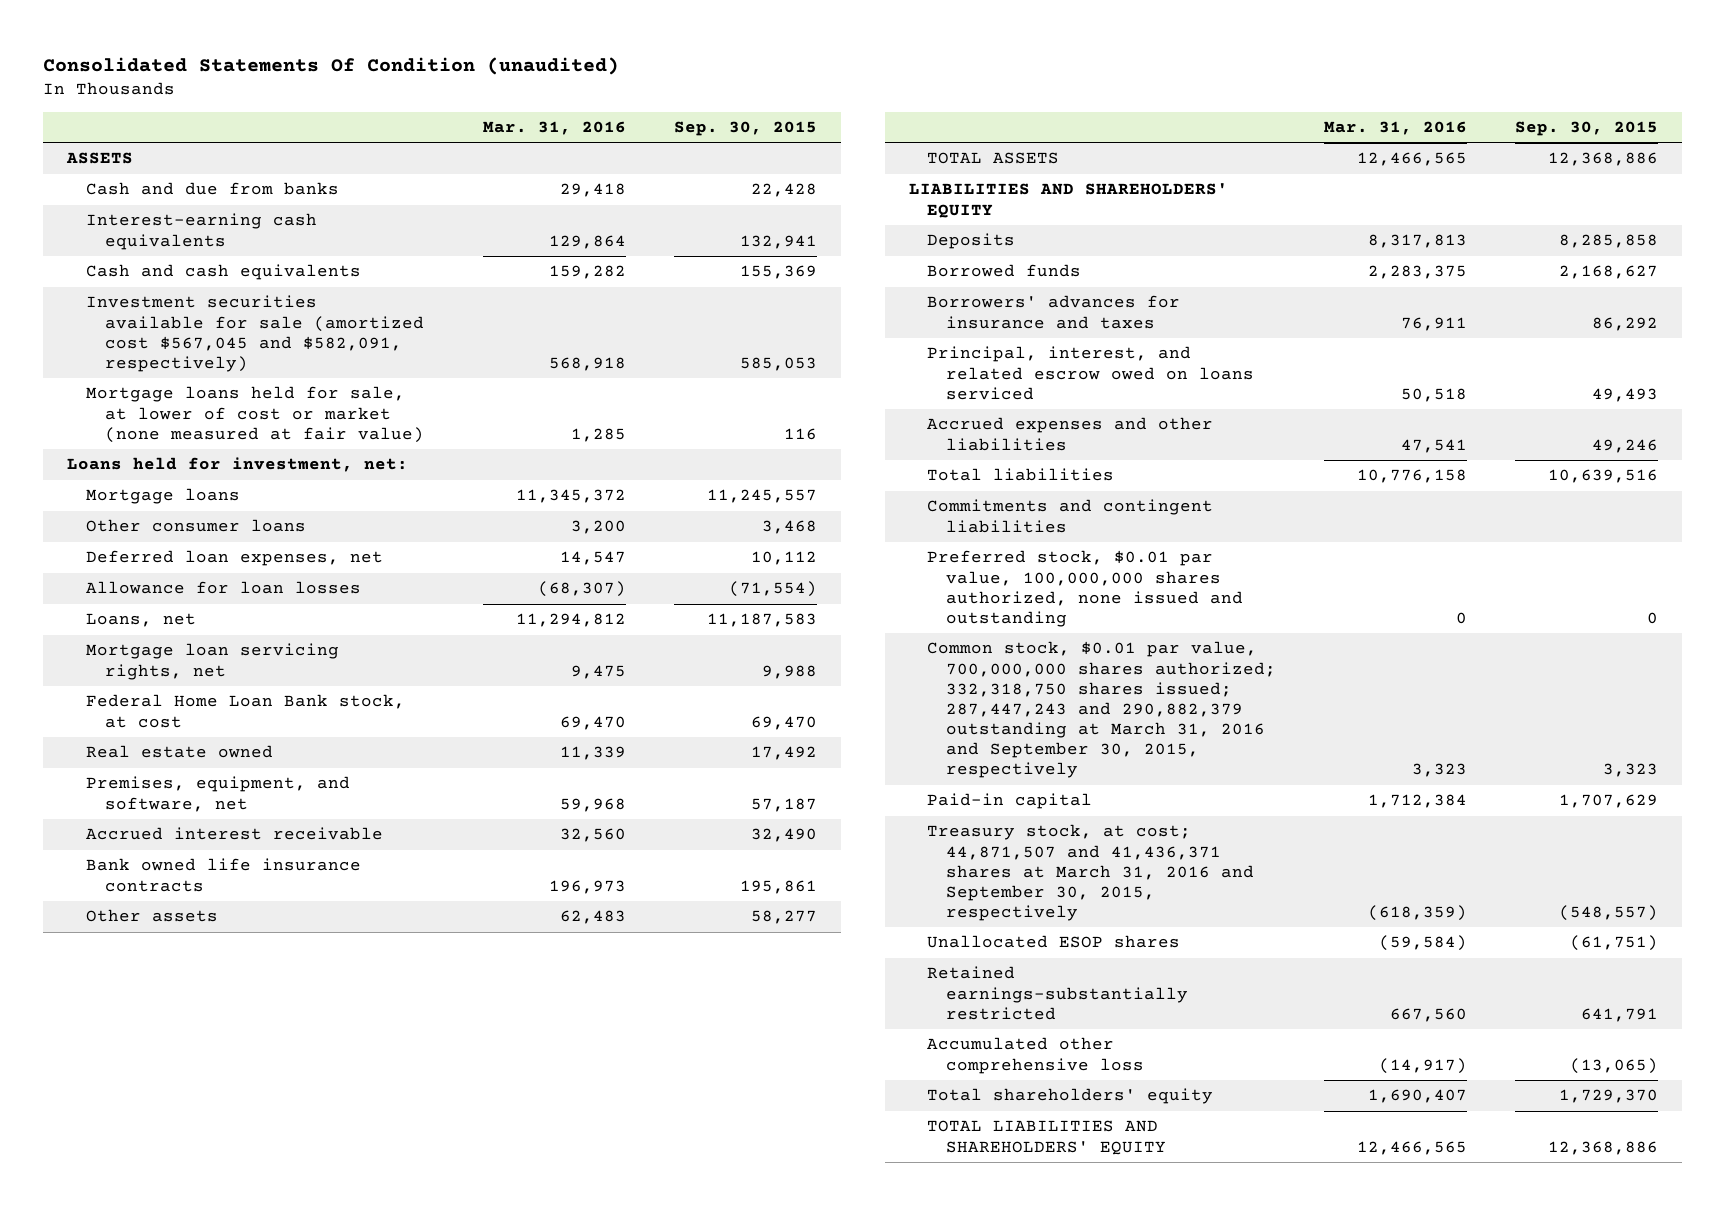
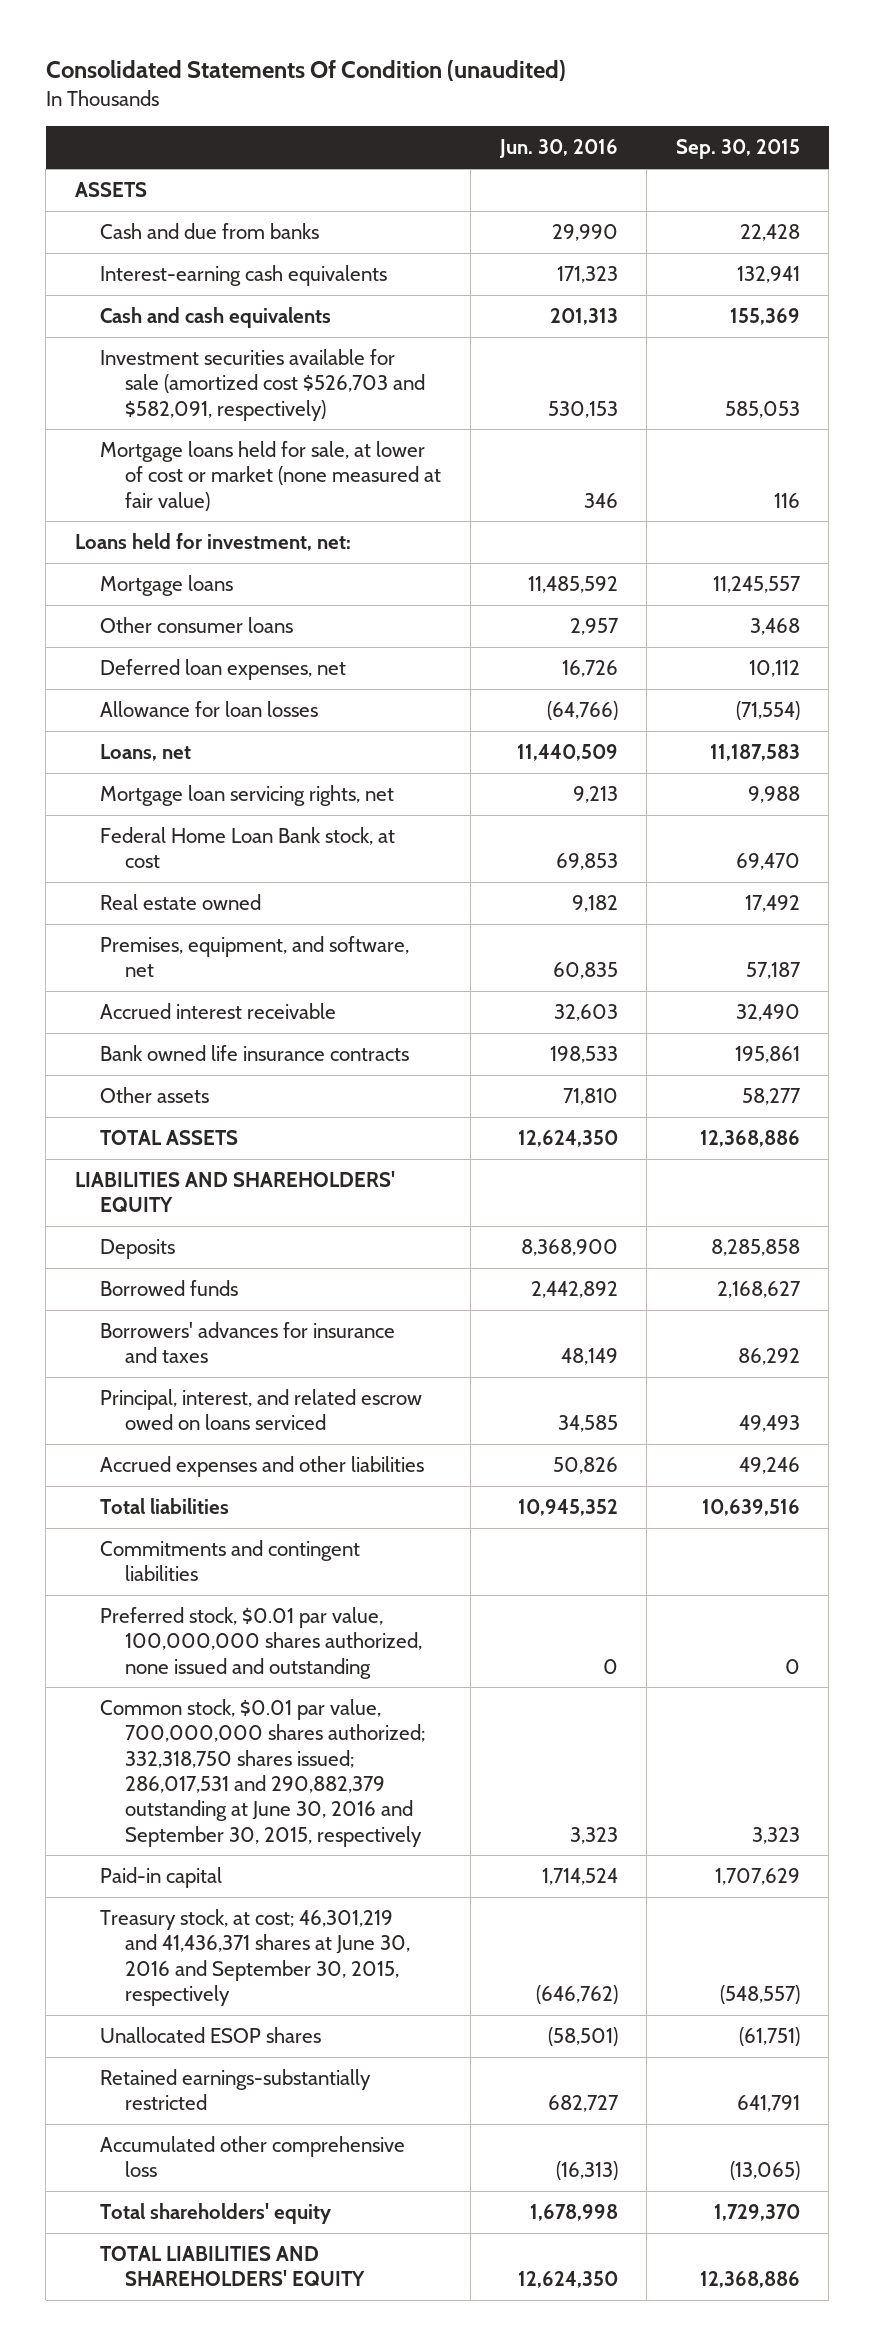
[482,121,626,136] Mar. 31, 2016 -> none
none -> [498,139,618,159] Jun. 30, 2016
[86,295,424,372] Investment securities available for sale (amortized cost $567,045 and $582,091, respectively) -> [99,349,426,421] Investment securities available for sale (amortized cost $526,703 and $582,091, respectively)
[927,641,1277,779] Common stock, $0.01 par value, 700,000,000 shares authorized; 332,318,750 shares issued; 287,447,243 and 290,882,379 outstanding at March 31, 2016 and September 30, 2015, respectively -> [99,1699,426,1847] Common stock, $0.01 par value, 700,000,000 shares authorized; 332,318,750 shares issued; 286,017,531 and 290,882,379 outstanding at June 30, 2016 and September 30, 2015, respectively
[927,824,1255,922] Treasury stock, at cost; 44,871,507 and 41,436,371 shares at March 31, 2016 and September 30, 2015, respectively -> [99,1909,411,2006] Treasury stock, at cost; 46,301,219 and 41,436,371 shares at June 30, 2016 and September 30, 2015, respectively

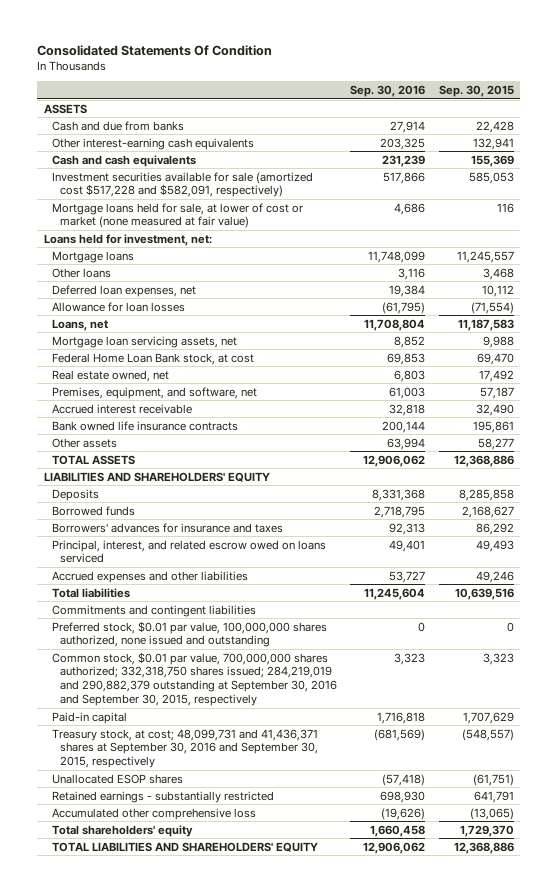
[45,59,566,81] Consolidated Statements Of Condition (unaudited) -> [37,44,273,56] Consolidated Statements Of Condition
[498,139,618,159] Jun. 30, 2016 -> none
none -> [350,84,426,97] Sep. 30, 2016
[99,265,387,287] Interest-earning cash equivalents -> [51,137,254,150] Other interest-earning cash equivalents
[99,349,426,421] Investment securities available for sale (amortized cost $526,703 and $582,091, respectively) -> [51,171,313,198] Investment securities available for sale (amortized cost $517,228 and $582,091, respectively)
[99,617,293,634] Other consumer loans -> [51,267,111,278] Other loans
[99,785,394,807] Mortgage loan servicing rights, net -> [51,335,237,348] Mortgage loan servicing assets, net
[99,894,261,911] Real estate owned -> [51,369,169,382] Real estate owned, net
[99,1699,426,1847] Common stock, $0.01 par value, 700,000,000 shares authorized; 332,318,750 shares issued; 286,017,531 and 290,882,379 outstanding at June 30, 2016 and September 30, 2015, respectively -> [51,651,337,707] Common stock, $0.01 par value, 700,000,000 shares authorized; 332,318,750 shares issued; 284,219,019 and 290,882,379 outstanding at September 30, 2016 and September 30, 2015, respectively
[99,1909,411,2006] Treasury stock, at cost; 46,301,219 and 41,436,371 shares at June 30, 2016 and September 30, 2015, respectively -> [51,728,318,769] Treasury stock, at cost; 48,099,731 and 41,436,371 shares at September 30, 2016 and September 30, 2015, respectively
[99,2069,371,2111] Retained earnings-substantially restricted -> [51,790,274,803] Retained earnings - substantially restricted

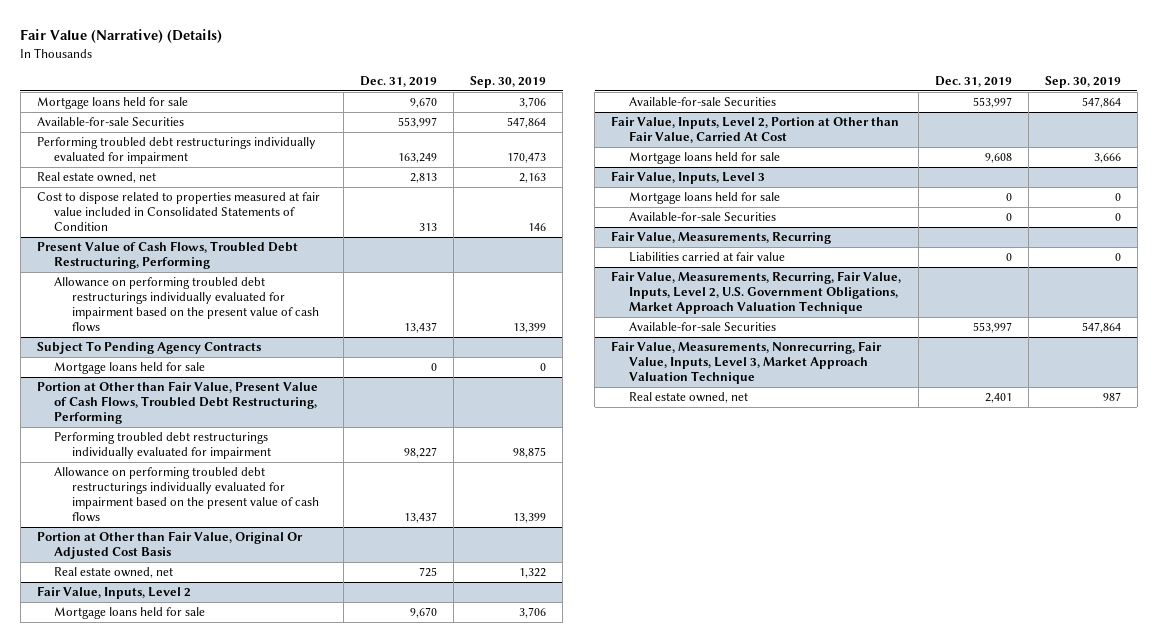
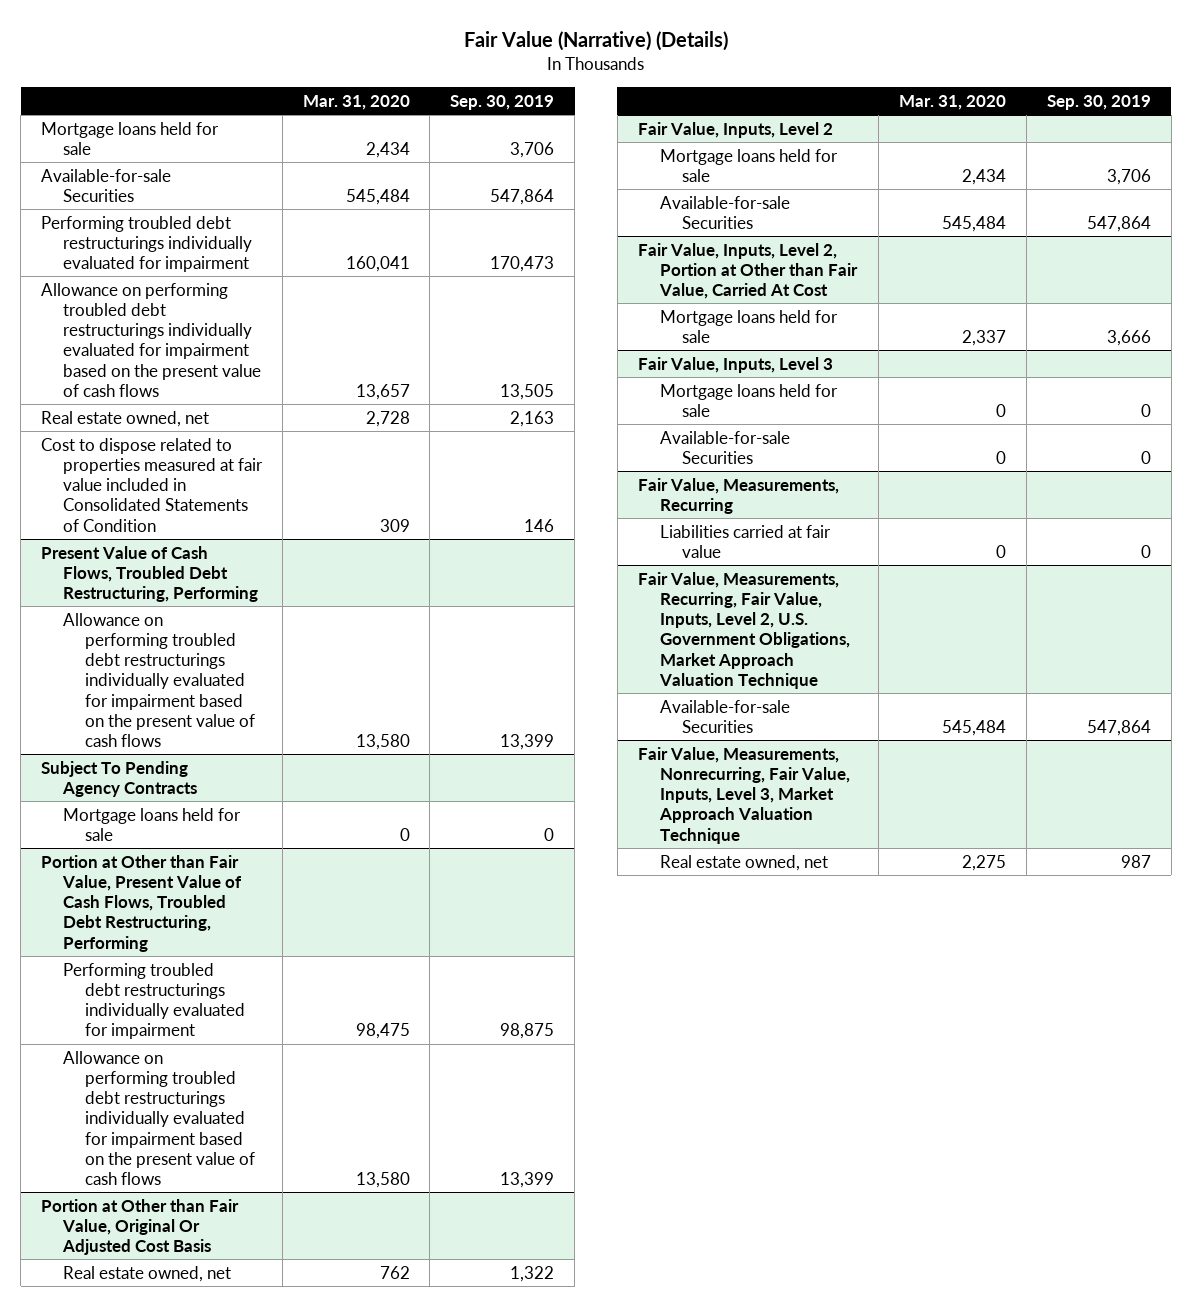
[360,75,438,87] Dec. 31, 2019 -> none
none -> [302,94,410,110] Mar. 31, 2020
none -> [40,282,261,397] Allowance on performing troubled debt restructurings individually evaluated for impairment based on the present value of cash flows

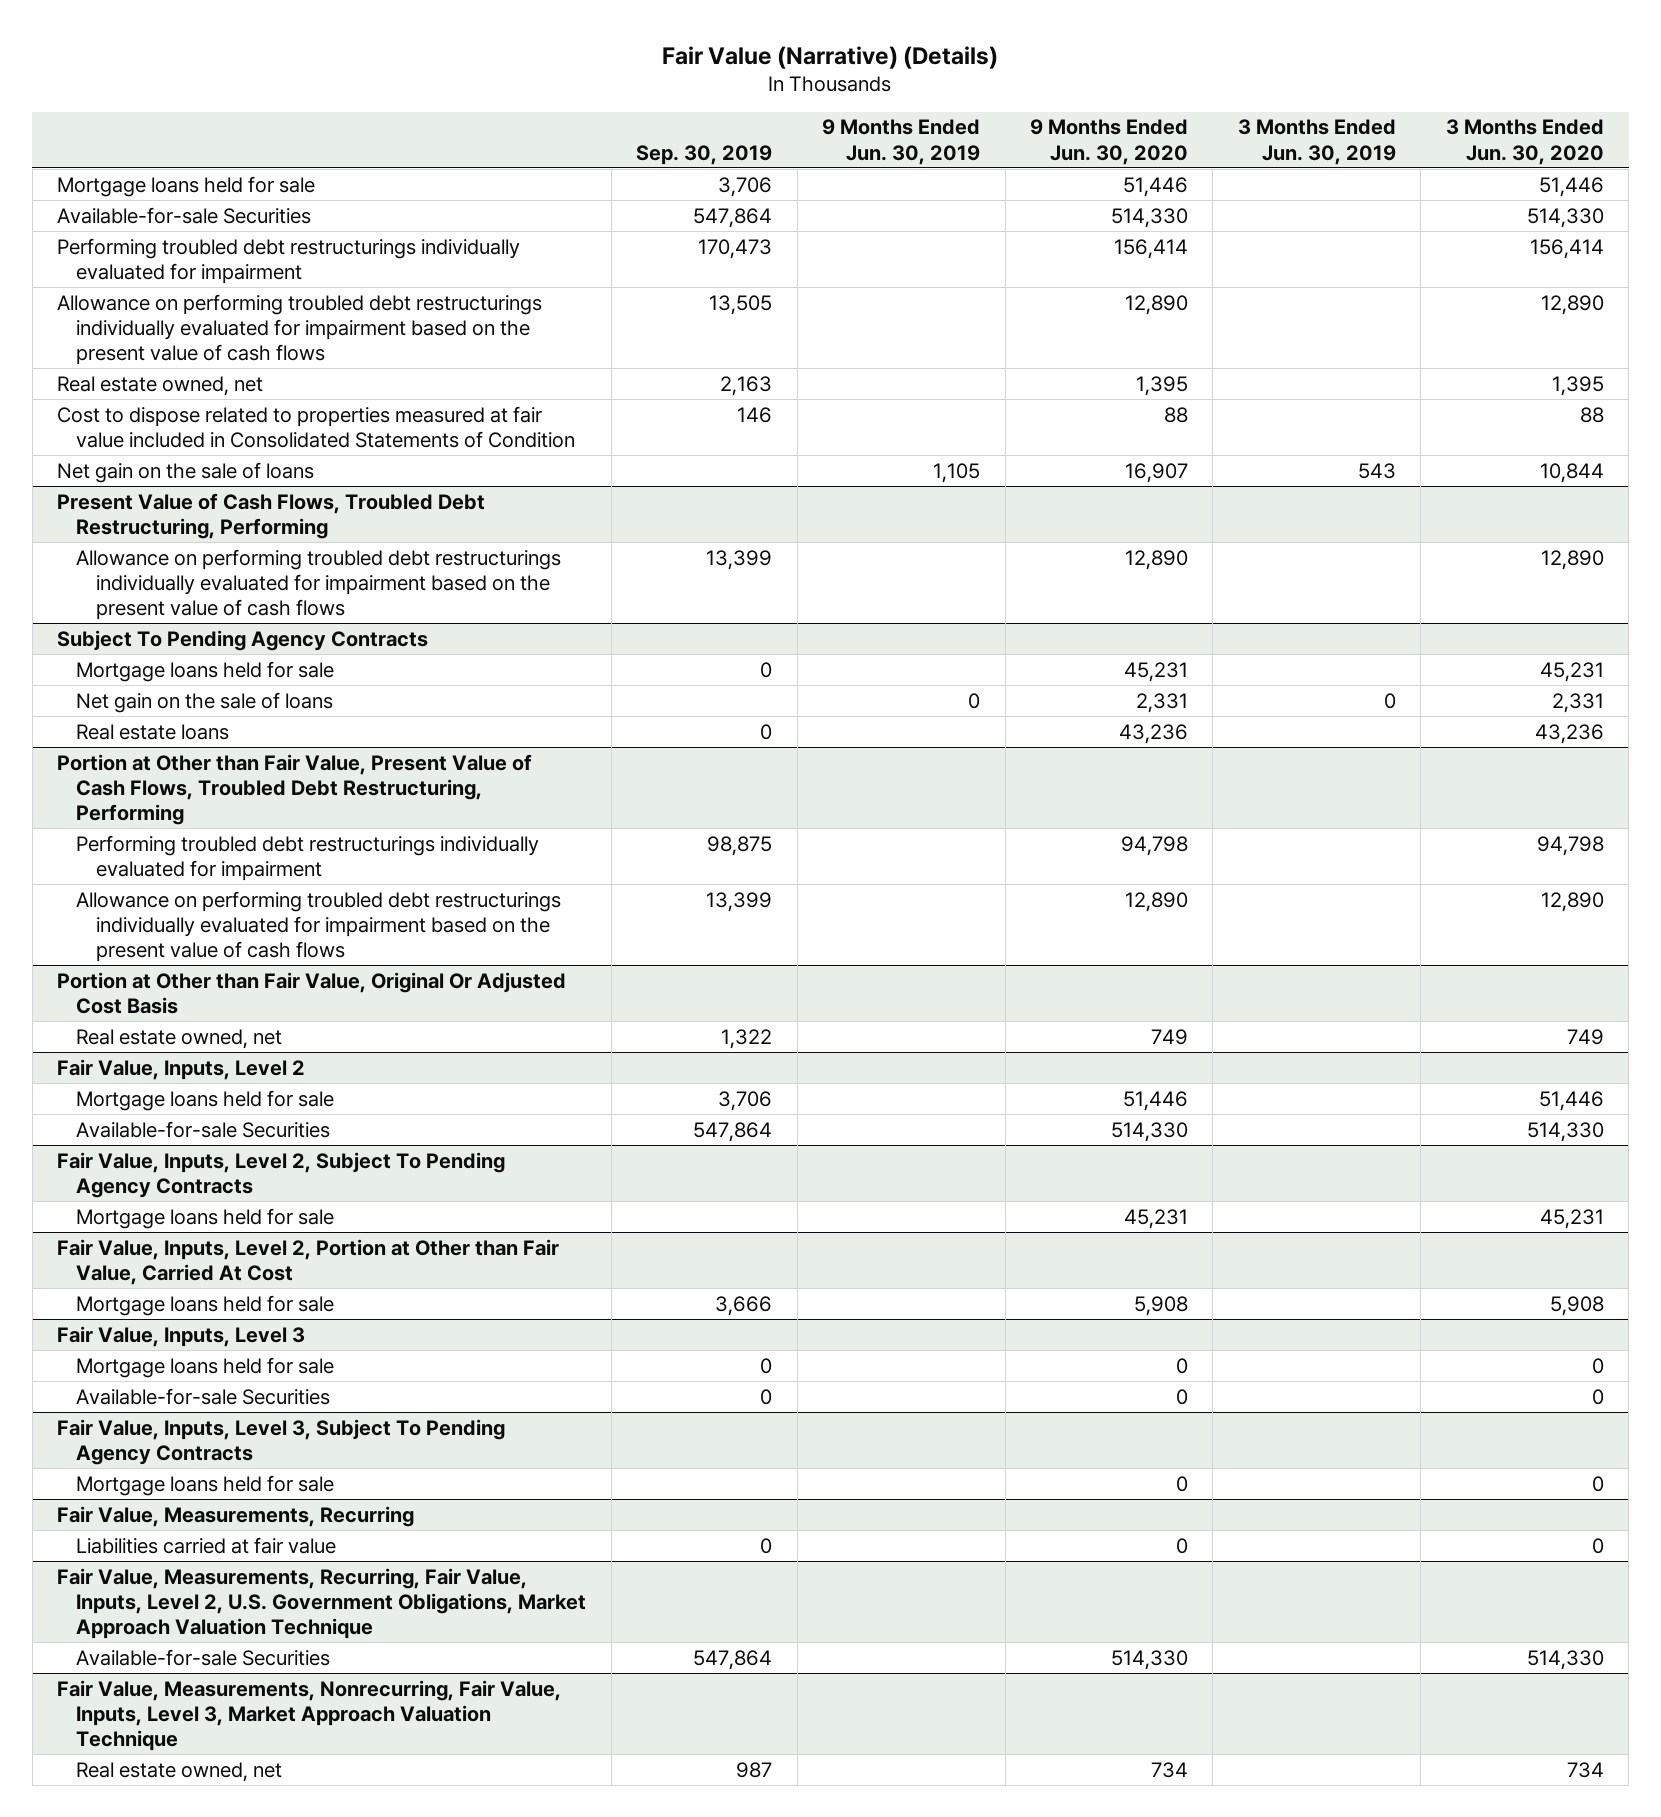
[302,94,410,110] Mar. 31, 2020 -> none
none -> [822,119,981,165] 9 Months Ended Jun. 30, 2019
none -> [1030,119,1189,165] 9 Months Ended Jun. 30, 2020
none -> [1237,119,1396,165] 3 Months Ended Jun. 30, 2019
none -> [1445,119,1604,165] 3 Months Ended Jun. 30, 2020
none -> [57,461,315,483] Net gain on the sale of loans
none -> [76,691,334,713] Net gain on the sale of loans
none -> [76,723,230,740] Real estate loans
none -> [57,1151,506,1198] Fair Value, Inputs, Level 2, Subject To Pending Agency Contracts
none -> [76,1207,335,1229] Mortgage loans held for sale
none -> [57,1418,506,1465] Fair Value, Inputs, Level 3, Subject To Pending Agency Contracts
none -> [76,1474,335,1496] Mortgage loans held for sale

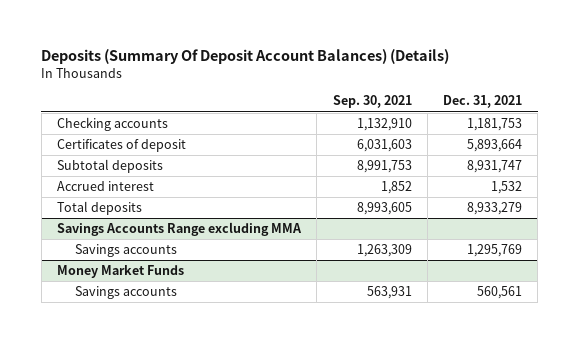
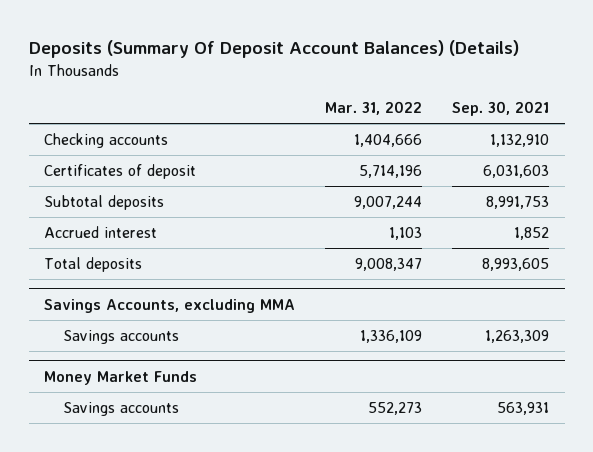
[443,95,523,109] Dec. 31, 2021 -> none
none -> [325,101,423,116] Mar. 31, 2022
[56,222,302,237] Savings Accounts Range excluding MMA -> [43,298,295,313] Savings Accounts, excluding MMA

